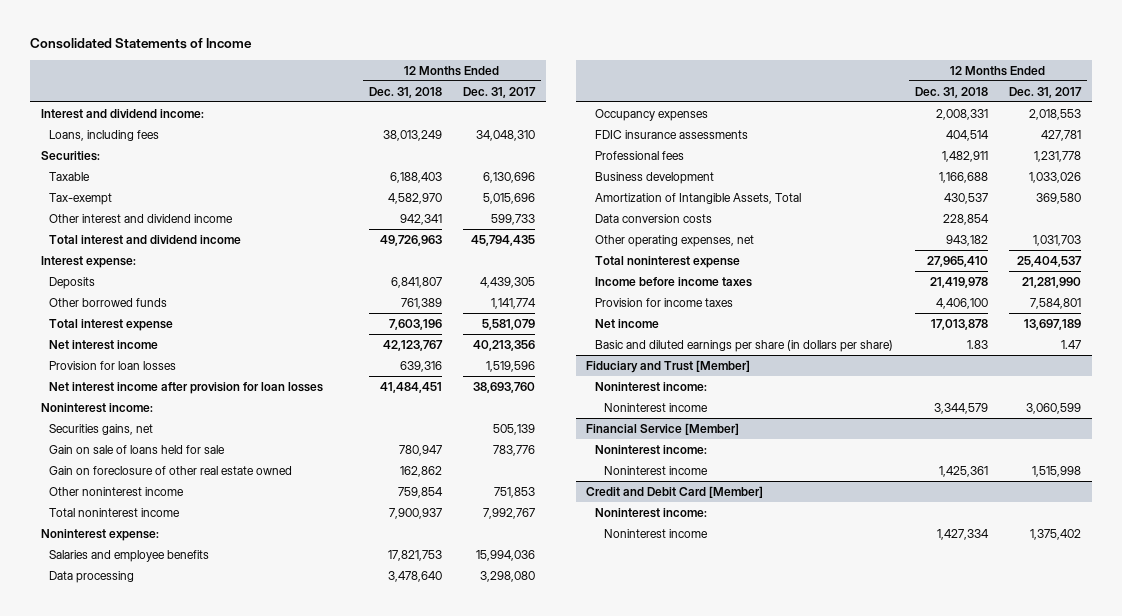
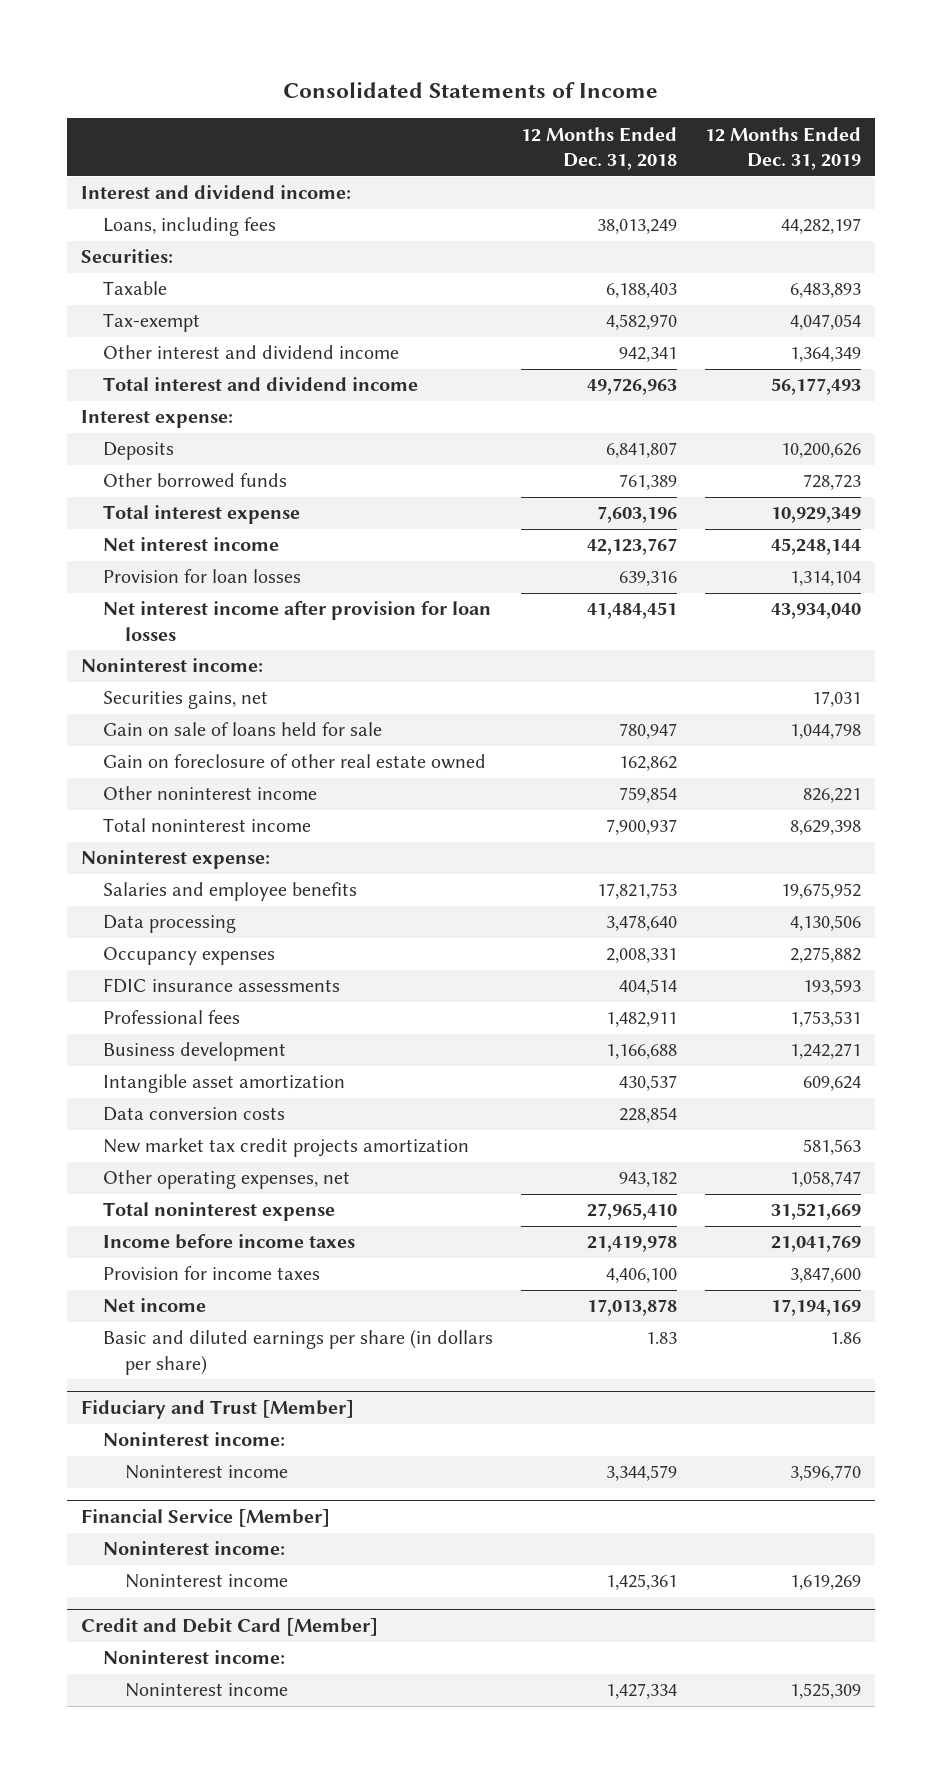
[463,86,537,98] Dec. 31, 2017 -> none
none -> [705,126,862,171] 12 Months Ended Dec. 31, 2019
[595,192,802,204] Amortization of Intangible Assets, Total -> [102,1074,345,1094] Intangible asset amortization
none -> [102,1138,469,1158] New market tax credit projects amortization

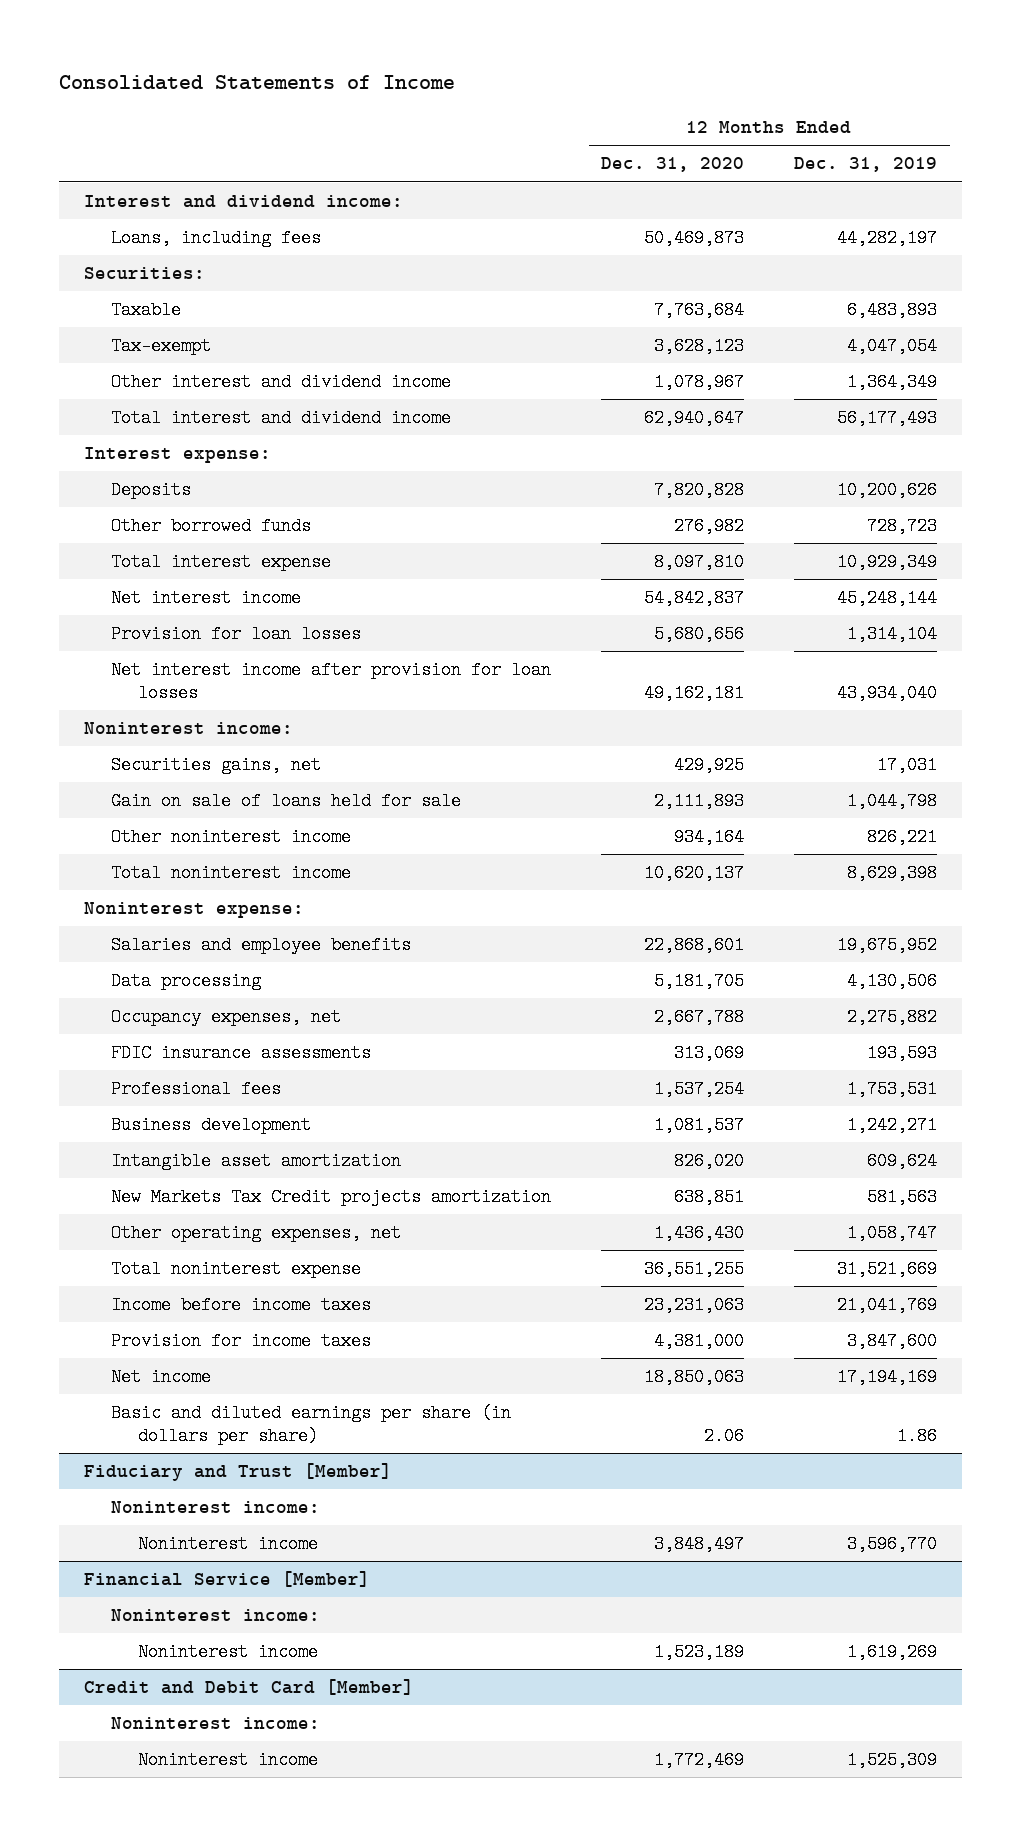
[520,126,677,171] 12 Months Ended Dec. 31, 2018 -> none
none -> [601,157,745,173] Dec. 31, 2020
[102,754,486,770] Gain on foreclosure of other real estate owned -> none
[102,947,275,966] Occupancy expenses -> [110,1008,341,1027] Occupancy expenses, net
[102,1107,285,1122] Data conversion costs -> none
[102,1138,469,1158] New market tax credit projects amortization -> [110,1188,551,1207] New Markets Tax Credit projects amortization

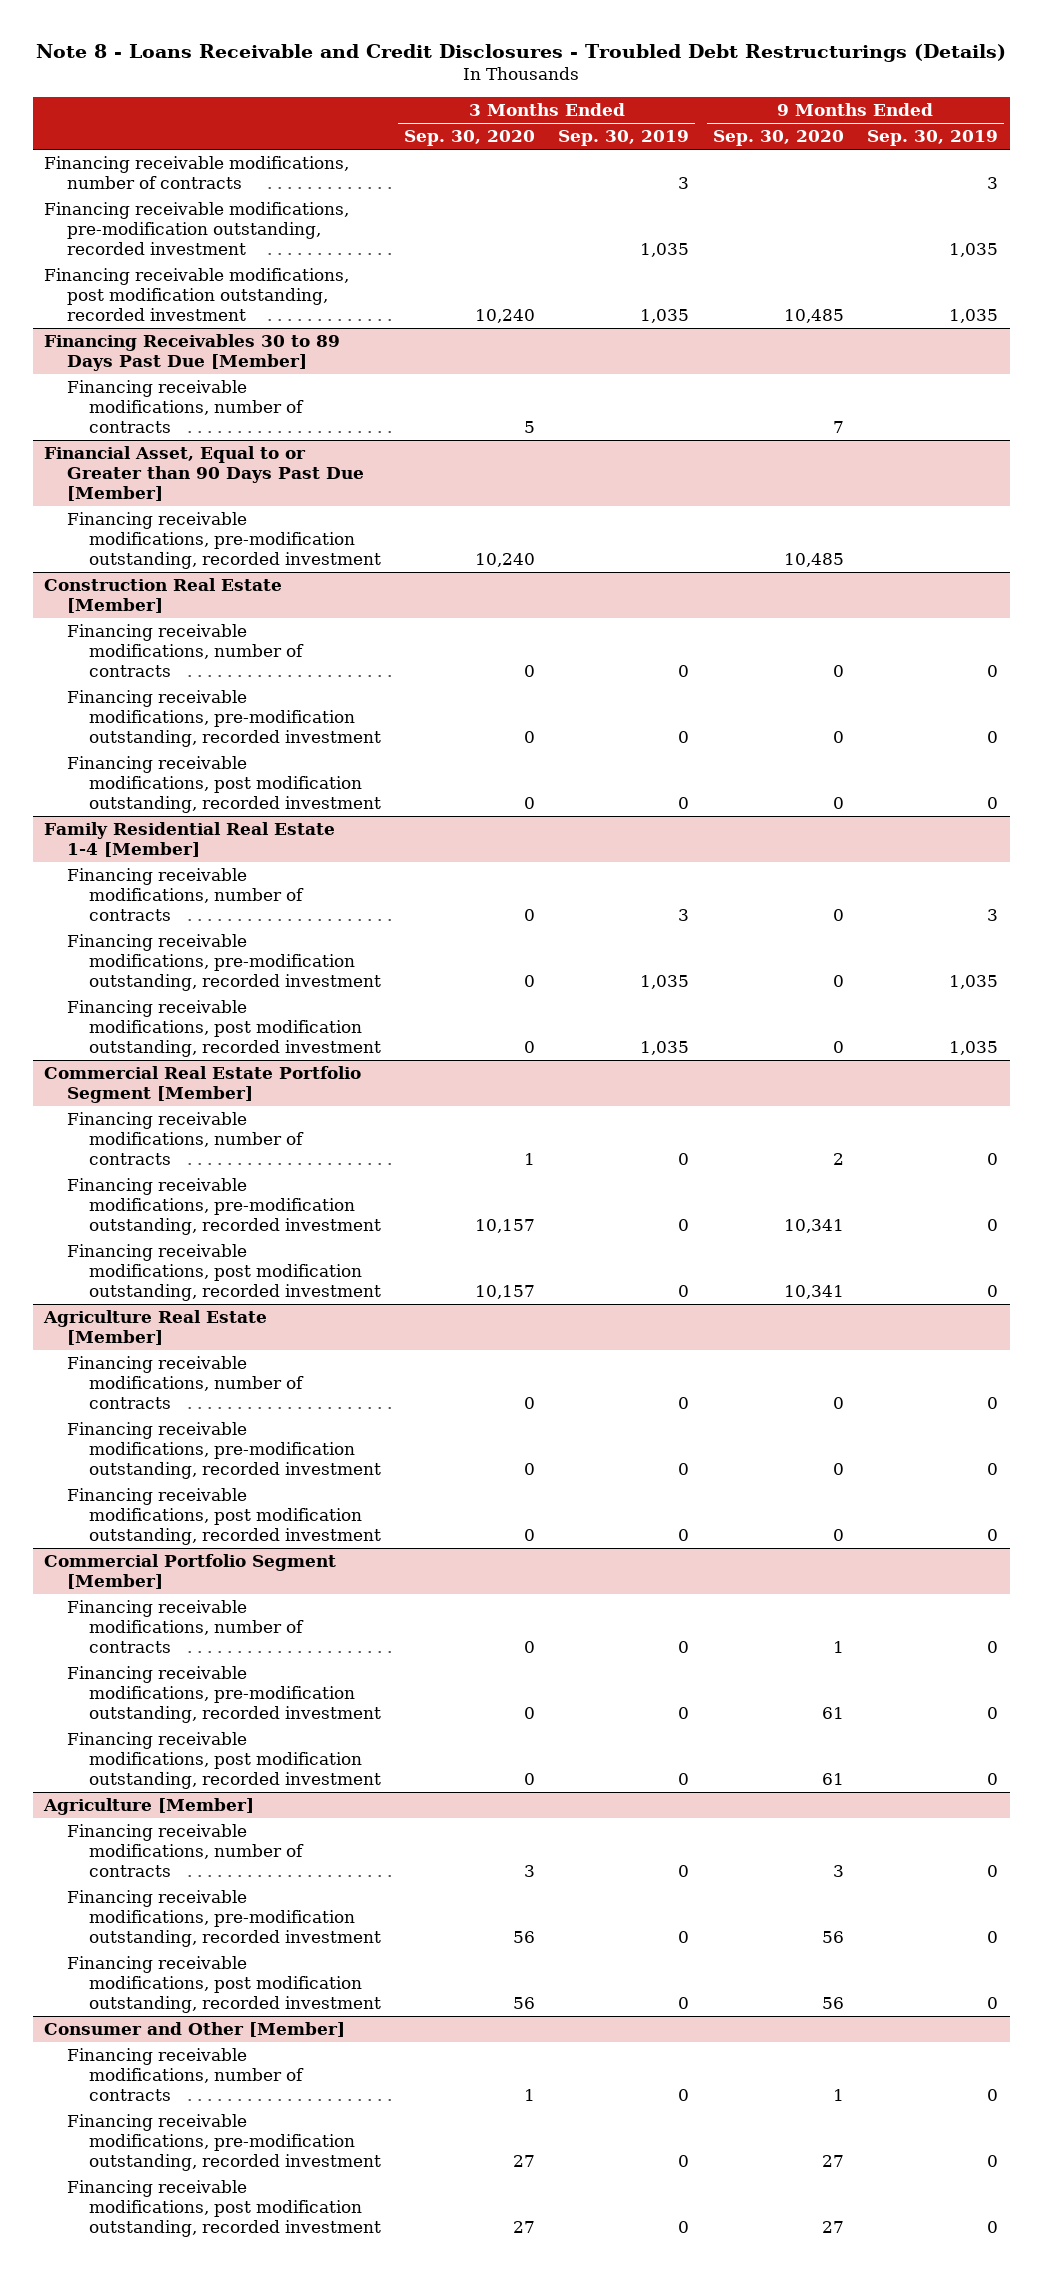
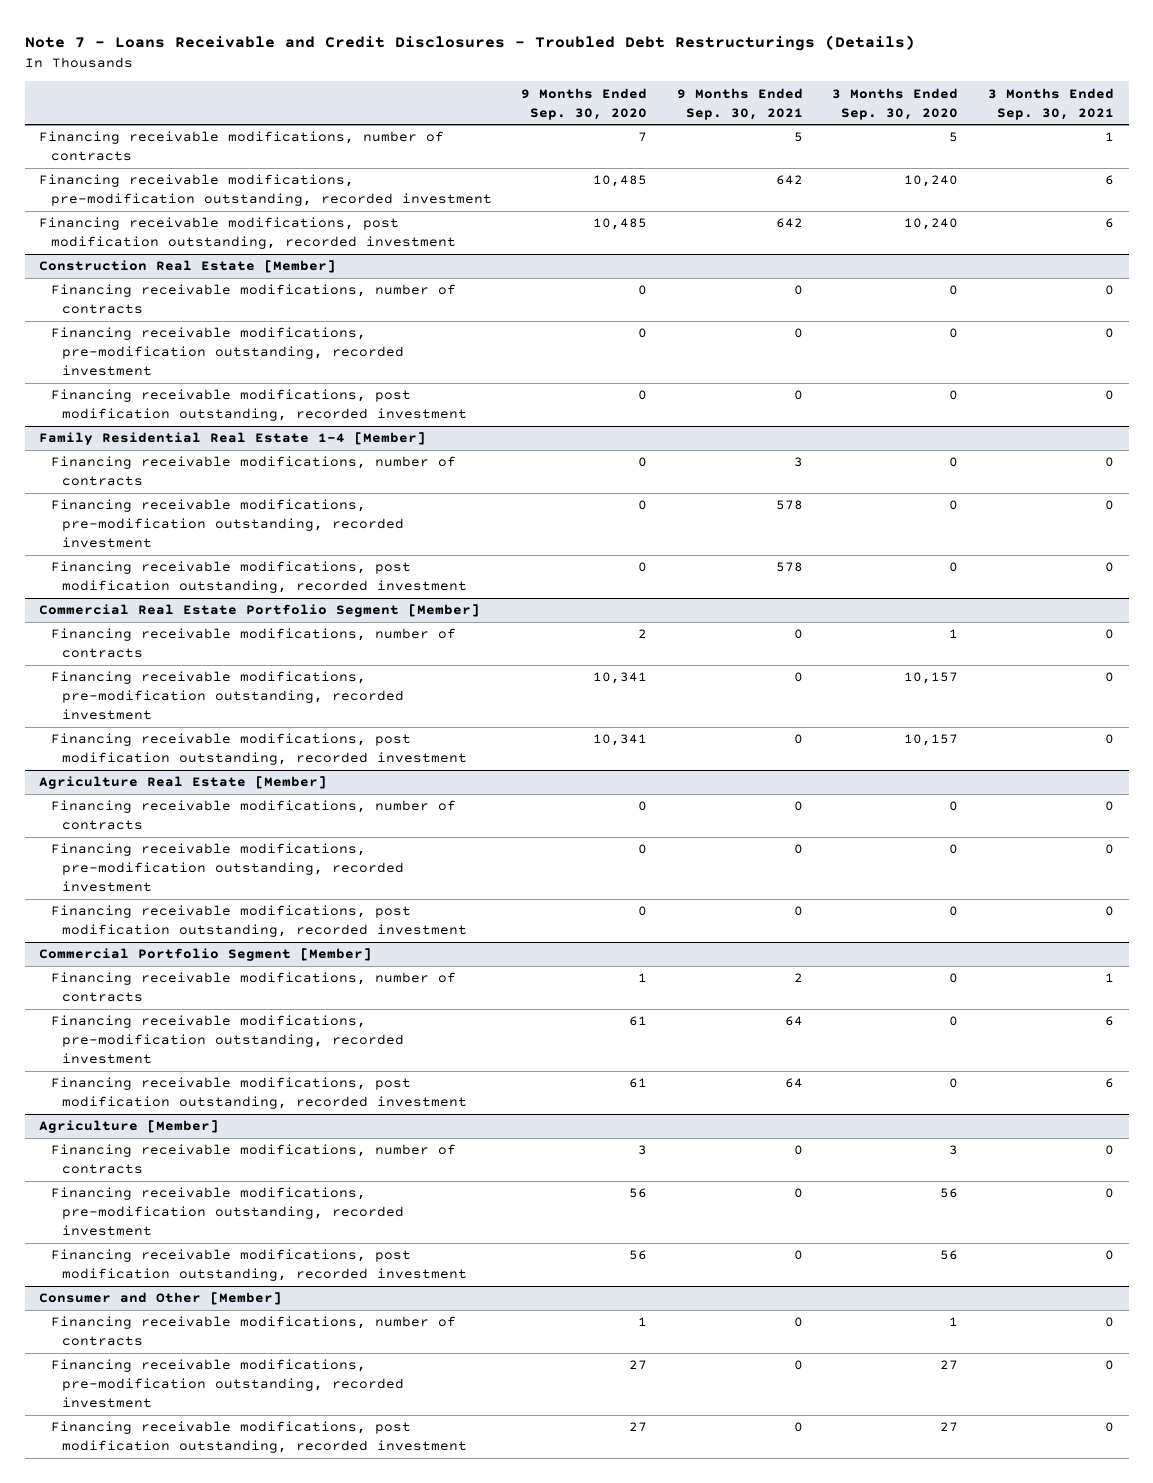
[36,44,1007,63] Note 8 - Loans Receivable and Credit Disclosures - Troubled Debt Restructurings (Details) -> [24,35,915,52] Note 7 - Loans Receivable and Credit Disclosures - Troubled Debt Restructurings (Details)
[558,130,690,147] Sep. 30, 2019 -> none
[867,130,999,147] Sep. 30, 2019 -> none
none -> [676,87,803,120] 9 Months Ended Sep. 30, 2021
none -> [987,87,1114,120] 3 Months Ended Sep. 30, 2021
[44,156,350,190] Financing receivable modifications, number of contracts -> none
[44,202,350,256] Financing receivable modifications, pre-modification outstanding, recorded investment -> none
[44,334,341,372] Financing Receivables 30 to 89 Days Past Due [Member] -> none
[44,446,364,502] Financial Asset, Equal to or Greater than 90 Days Past Due [Member] -> none
[44,268,350,322] Financing receivable modifications, post modification outstanding, recorded investment -> [39,217,456,250] Financing receivable modifications, post modification outstanding, recorded investment

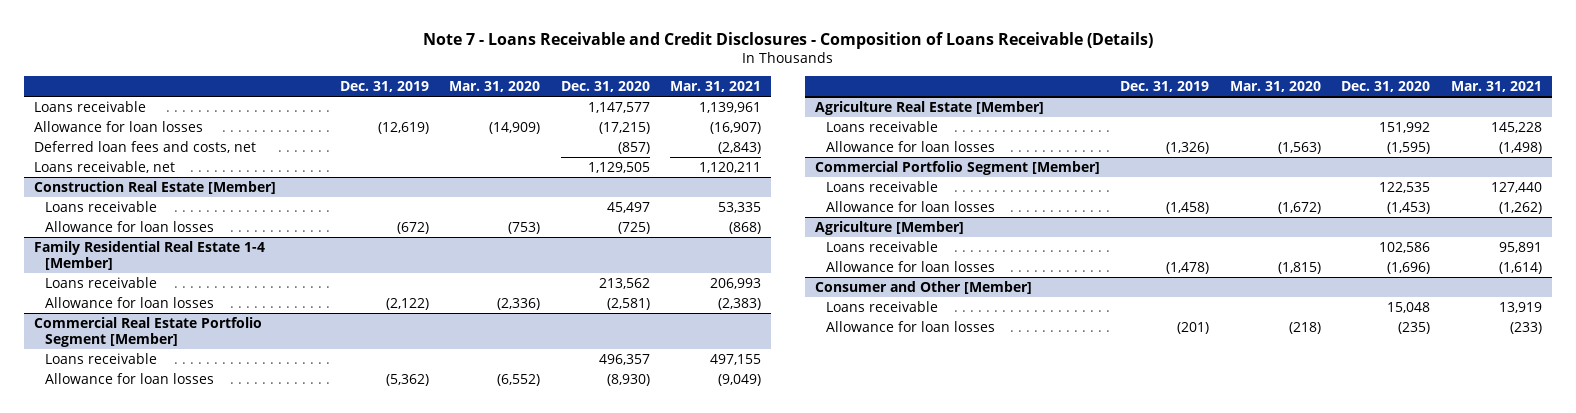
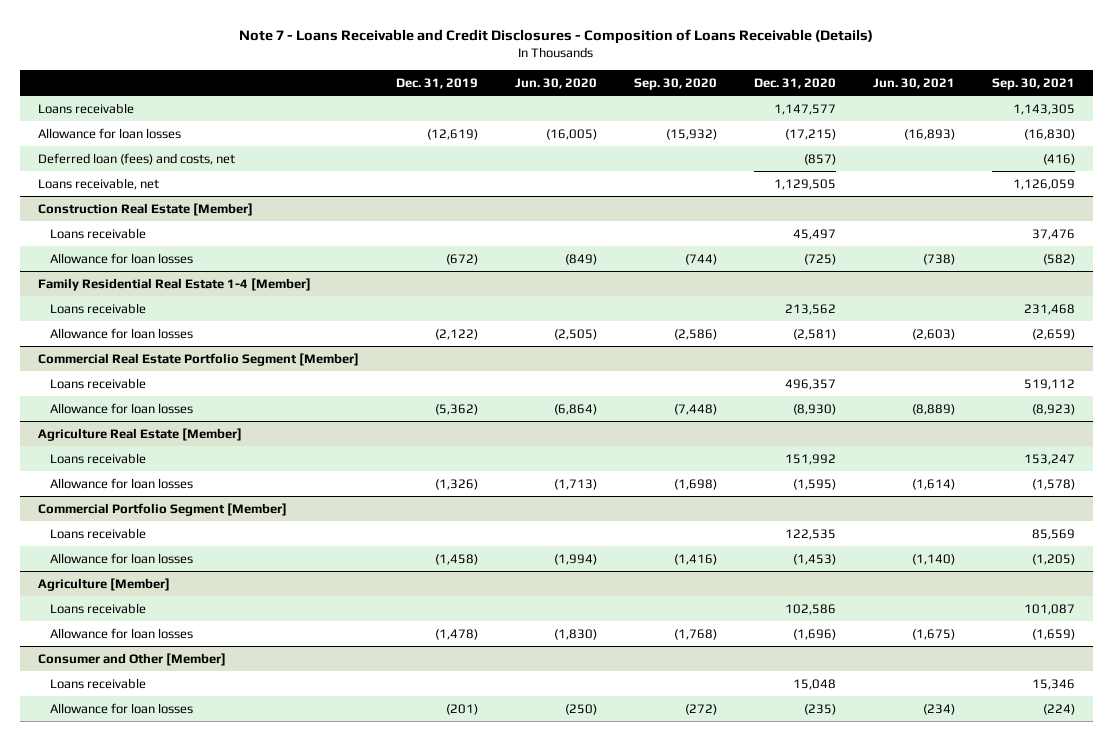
[449,80,541,92] Mar. 31, 2020 -> none
[670,80,762,92] Mar. 31, 2021 -> none
none -> [515,77,598,89] Jun. 30, 2020
none -> [633,77,717,90] Sep. 30, 2020
none -> [872,77,955,89] Jun. 30, 2021
none -> [991,77,1075,90] Sep. 30, 2021
[34,140,257,153] Deferred loan fees and costs, net -> [38,152,236,165] Deferred loan (fees) and costs, net

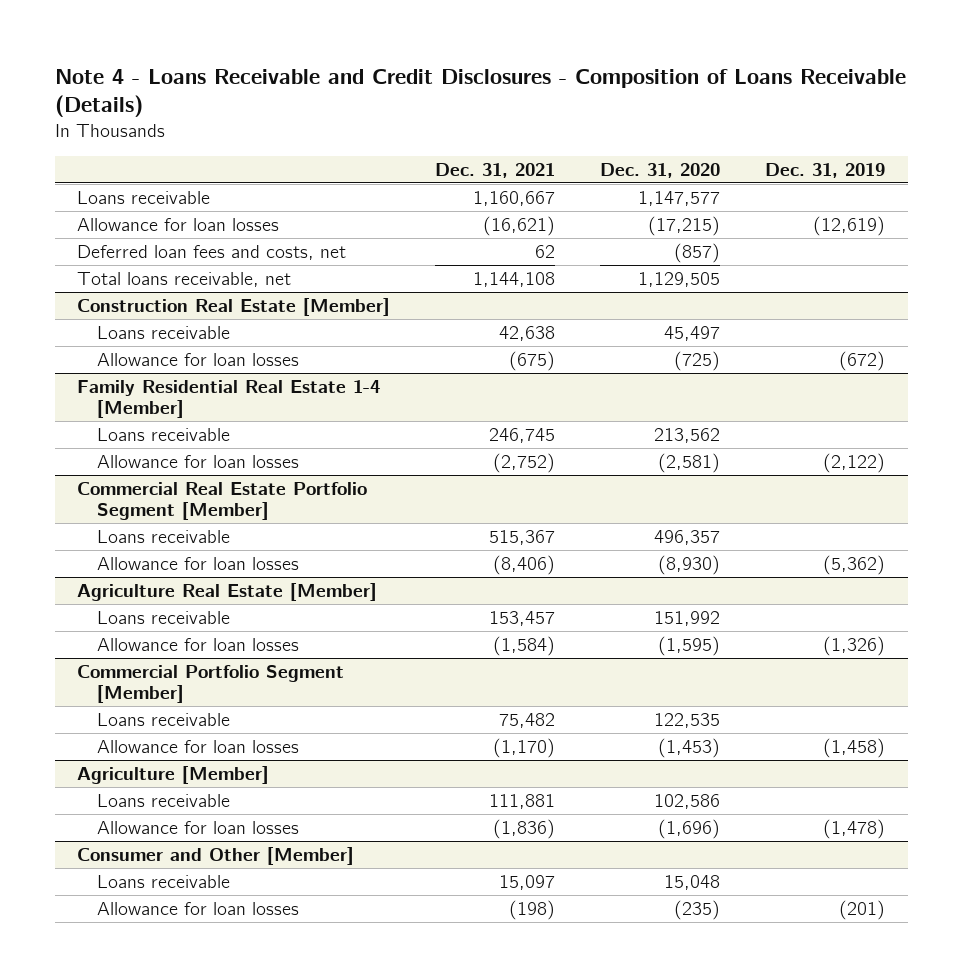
[239,28,874,44] Note 7 - Loans Receivable and Credit Disclosures - Composition of Loans Receivable (Details) -> [54,68,906,118] Note 4 - Loans Receivable and Credit Disclosures - Composition of Loans Receivable (Details)
[515,77,598,89] Jun. 30, 2020 -> none
[633,77,717,90] Sep. 30, 2020 -> none
[872,77,955,89] Jun. 30, 2021 -> none
[991,77,1075,90] Sep. 30, 2021 -> none
none -> [435,162,556,178] Dec. 31, 2021
[38,152,236,165] Deferred loan (fees) and costs, net -> [77,244,347,260] Deferred loan fees and costs, net
[38,177,160,190] Loans receivable, net -> [77,271,292,287] Total loans receivable, net

